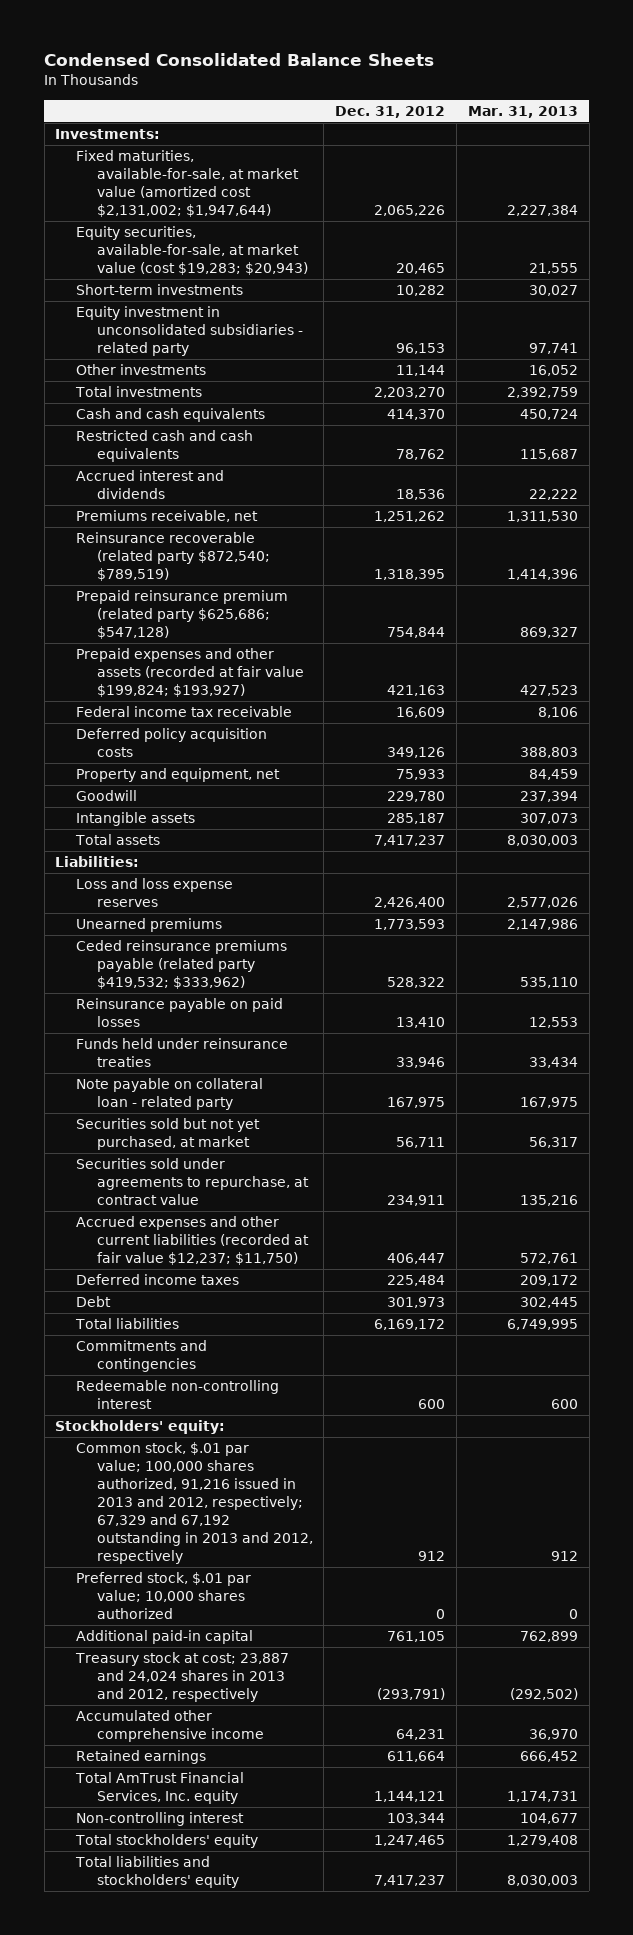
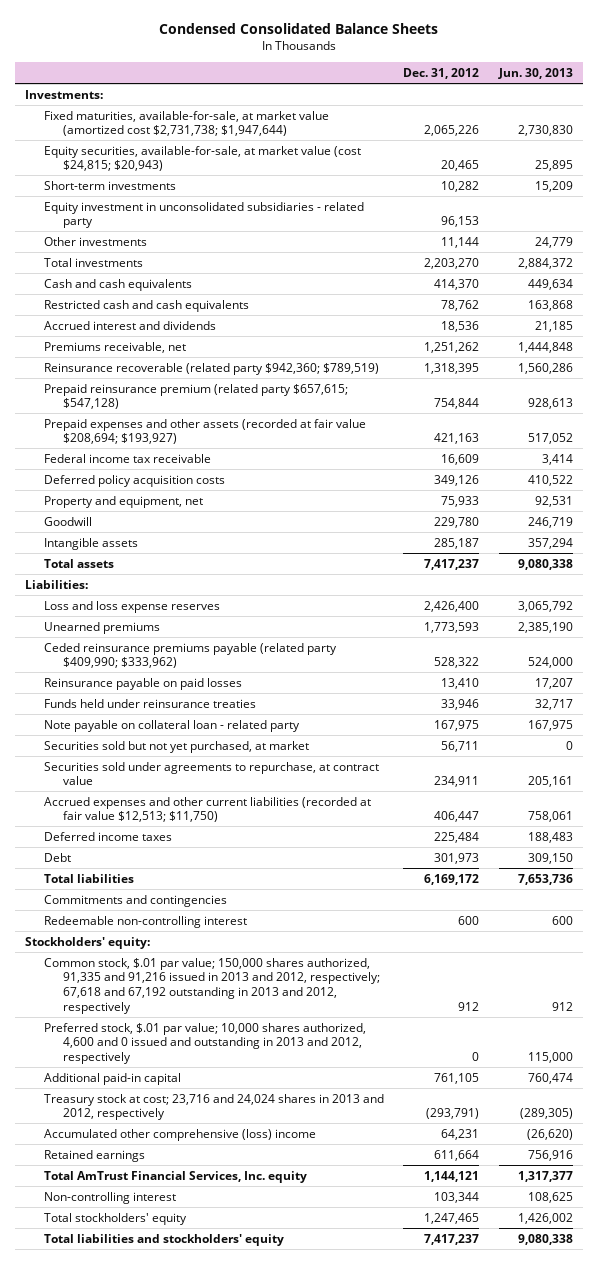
[467,105,578,118] Mar. 31, 2013 -> none
none -> [497,68,573,80] Jun. 30, 2013
[76,150,299,218] Fixed maturities, available-for-sale, at market value (amortized cost $2,131,002; $1,947,644) -> [44,110,330,137] Fixed maturities, available-for-sale, at market value (amortized cost $2,731,738; $1,947,644)
[76,226,308,276] Equity securities, available-for-sale, at market value (cost $19,283; $20,943) -> [44,145,362,172] Equity securities, available-for-sale, at market value (cost $24,815; $20,943)
[76,532,270,582] Reinsurance recoverable (related party $872,540; $789,519) -> [44,362,380,375] Reinsurance recoverable (related party $942,360; $789,519)
[76,590,289,640] Prepaid reinsurance premium (related party $625,686; $547,128) -> [44,383,349,410] Prepaid reinsurance premium (related party $657,615; $547,128)
[76,648,304,698] Prepaid expenses and other assets (recorded at fair value $199,824; $193,927) -> [44,418,367,445] Prepaid expenses and other assets (recorded at fair value $208,694; $193,927)
[76,940,288,990] Ceded reinsurance premiums payable (related party $419,532; $333,962) -> [44,642,338,669] Ceded reinsurance premiums payable (related party $409,990; $333,962)
[76,1216,309,1266] Accrued expenses and other current liabilities (recorded at fair value $12,237; $11,750) -> [44,796,372,823] Accrued expenses and other current liabilities (recorded at fair value $12,513; $11,750)
[76,1442,313,1565] Common stock, $.01 par value; 100,000 shares authorized, 91,216 issued in 2013 and 2012, respectively; 67,329 and 67,192 outstanding in 2013 and 2012, respectively -> [44,957,380,1014] Common stock, $.01 par value; 150,000 shares authorized, 91,335 and 91,216 issued in 2013 and 2012, respectively; 67,618 and 67,192 outstanding in 2013 and 2012, respectively
[76,1572,252,1620] Preferred stock, $.01 par value; 10,000 shares authorized -> [44,1022,367,1065] Preferred stock, $.01 par value; 10,000 shares authorized, 4,600 and 0 issued and outstanding in 2013 and 2012, respectively
[75,1652,290,1703] Treasury stock at cost; 23,887 and 24,024 shares in 2013 and 2012, respectively -> [44,1093,385,1121] Treasury stock at cost; 23,716 and 24,024 shares in 2013 and 2012, respectively
[76,1710,264,1743] Accumulated other comprehensive income -> [44,1128,317,1141] Accumulated other comprehensive (loss) income

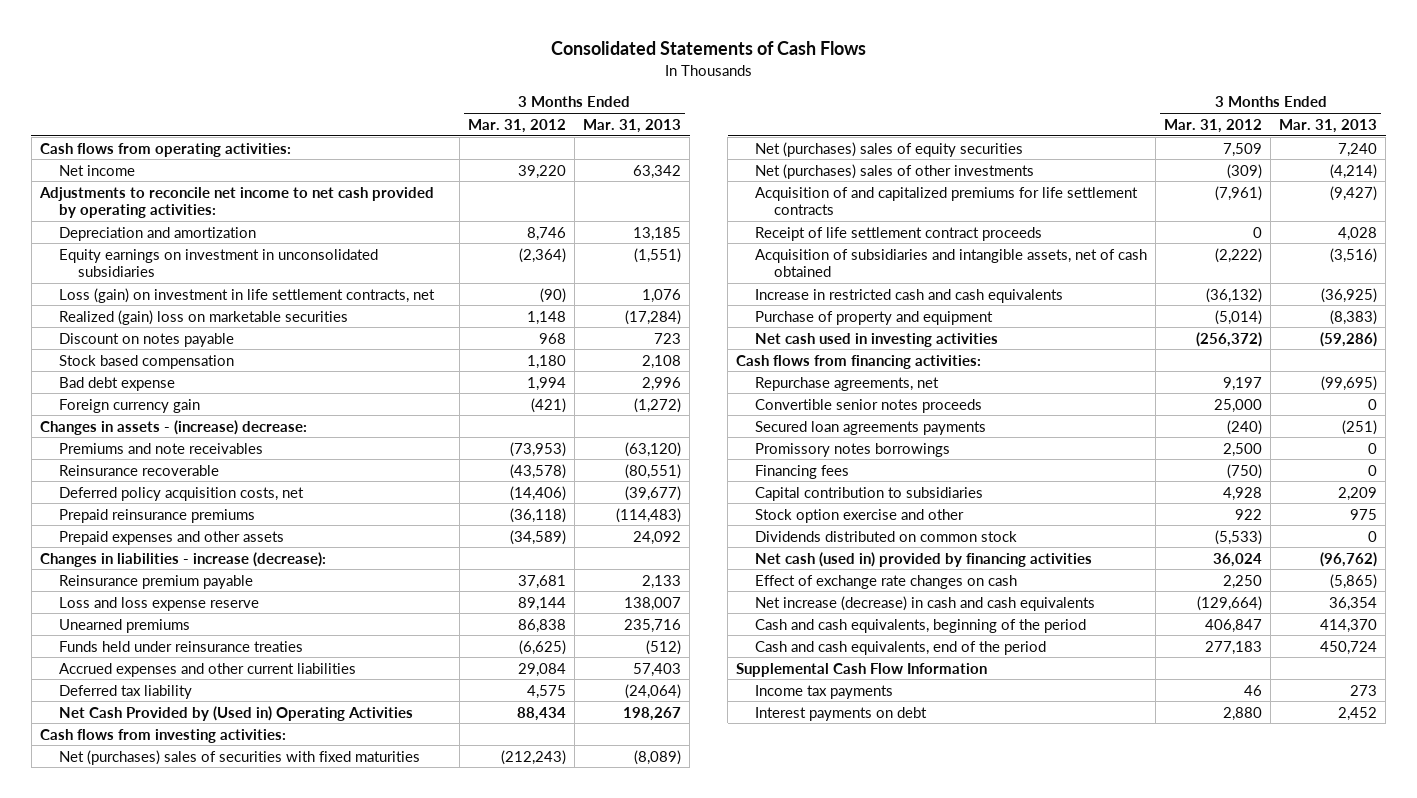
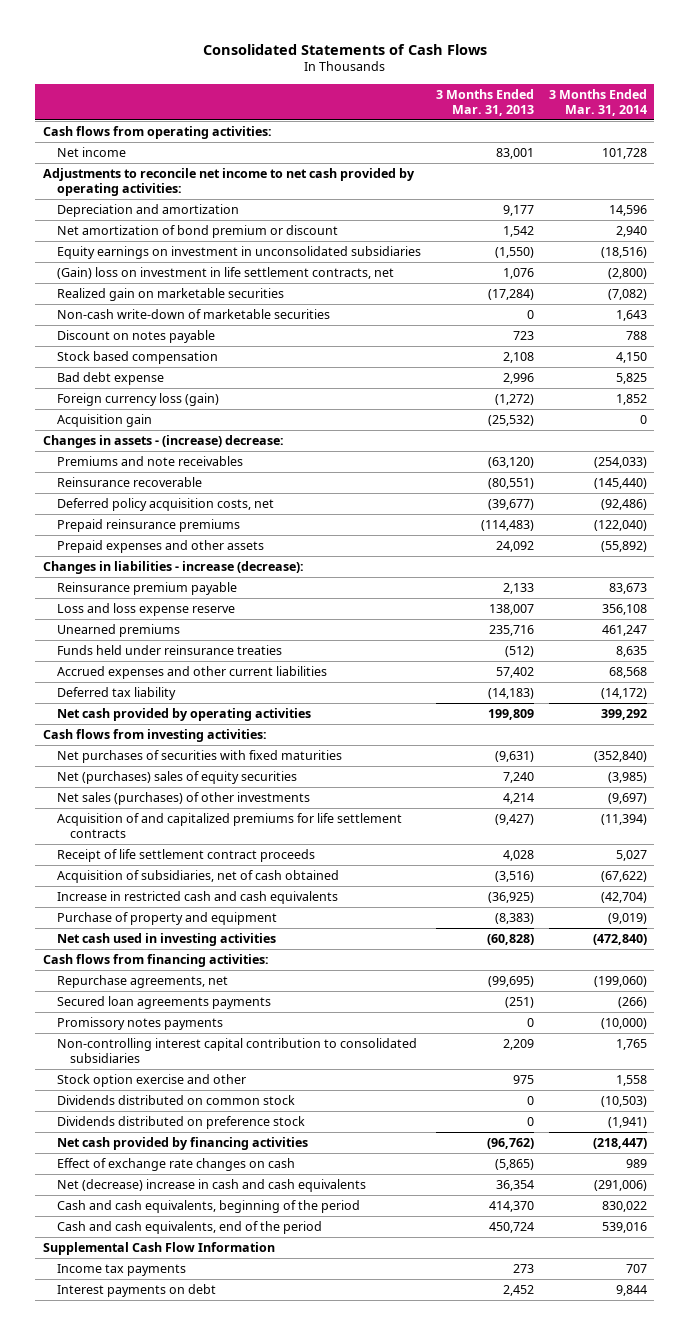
[467,118,566,133] Mar. 31, 2012 -> none
none -> [548,88,647,116] 3 Months Ended Mar. 31, 2014
[632,164,681,179] 63,342 -> [495,147,534,159] 83,001
[632,226,681,241] 13,185 -> [502,204,534,216] 9,177
none -> [56,224,338,238] Net amortization of bond premium or discount
[633,247,681,263] (1,551) -> [494,246,534,258] (1,550)
[58,287,435,303] Loss (gain) on investment in life settlement contracts, net -> [56,266,394,279] (Gain) loss on investment in life settlement contracts, net
[58,309,348,325] Realized (gain) loss on marketable securities -> [56,287,284,301] Realized gain on marketable securities
none -> [56,308,330,319] Non-cash write-down of marketable securities
[58,398,200,413] Foreign currency gain -> [56,392,219,406] Foreign currency loss (gain)
none -> [56,413,152,427] Acquisition gain
[632,662,681,677] 57,403 -> [495,666,534,678] 57,402
[624,683,681,699] (24,064) -> [487,687,534,699] (14,183)
[58,705,413,721] Net Cash Provided by (Used in) Operating Activities -> [56,707,311,721] Net cash provided by operating activities
[622,706,681,721] 198,267 -> [487,708,534,720] 199,809
[58,749,420,765] Net (purchases) sales of securities with fixed maturities -> [56,749,342,763] Net purchases of securities with fixed maturities
[633,749,681,765] (8,089) -> [494,750,534,762] (9,631)
[755,163,1035,179] Net (purchases) sales of other investments -> [56,791,310,805] Net sales (purchases) of other investments
[1330,163,1378,179] (4,214) -> [502,792,534,804] 4,214
[755,248,1148,278] Acquisition of subsidiaries and intangible assets, net of cash obtained -> [56,869,339,883] Acquisition of subsidiaries, net of cash obtained
[1320,331,1378,347] (59,286) -> [486,933,534,945] (60,828)
[755,398,983,413] Convertible senior notes proceeds -> none
[755,464,850,479] Financing fees -> none
[755,442,951,457] Promissory notes borrowings -> [56,1016,223,1030] Promissory notes payments
[755,486,984,501] Capital contribution to subsidiaries -> [56,1037,417,1063] Non-controlling interest capital contribution to consolidated subsidiaries
none -> [56,1115,305,1129] Dividends distributed on preference stock
[755,551,1093,567] Net cash (used in) provided by financing activities -> [56,1136,308,1150] Net cash provided by financing activities
[755,595,1096,611] Net increase (decrease) in cash and cash equivalents -> [56,1178,366,1192] Net (decrease) increase in cash and cash equivalents

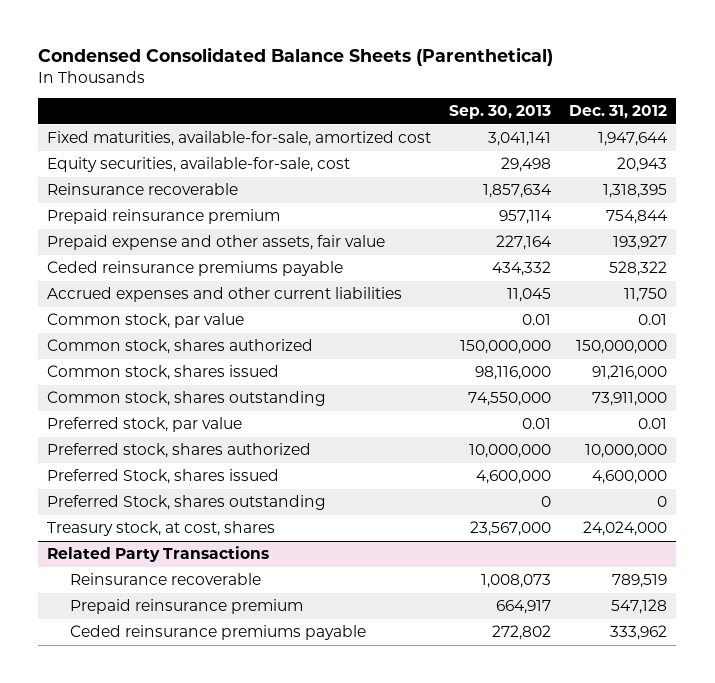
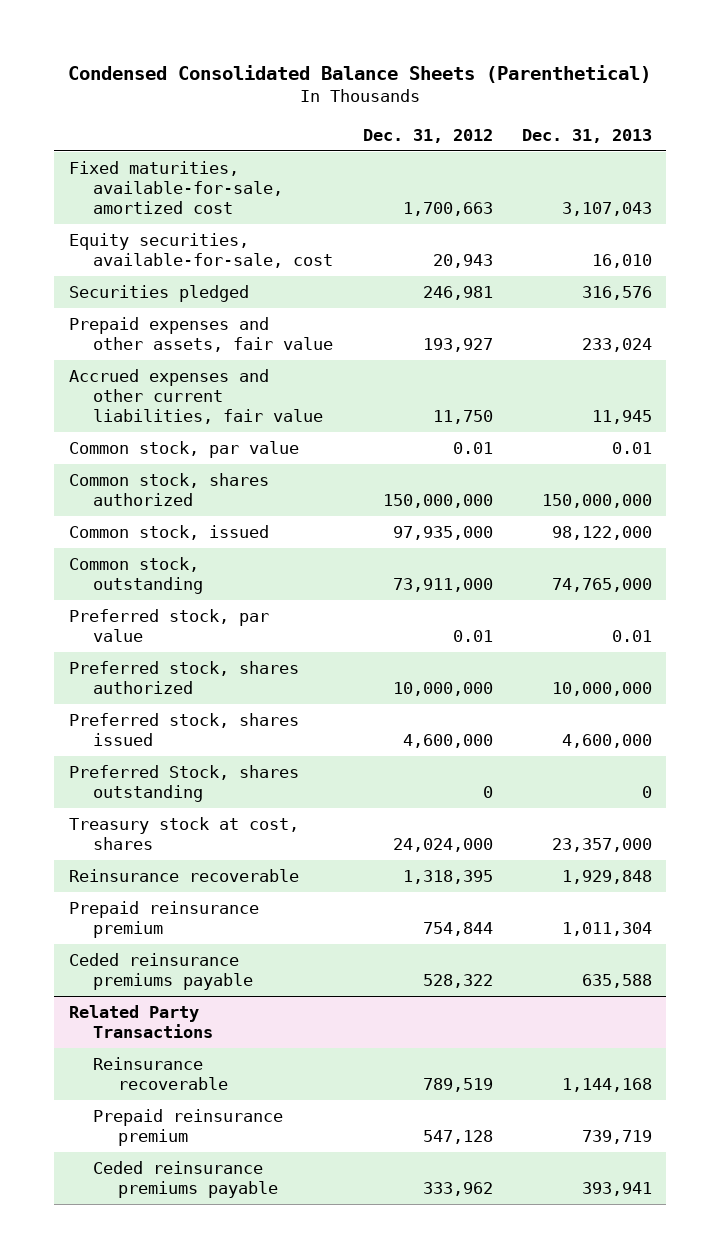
[449,105,552,120] Sep. 30, 2013 -> none
none -> [521,128,652,143] Dec. 31, 2013
[598,132,669,147] 1,947,644 -> [402,202,493,217] 1,700,663
none -> [68,285,249,303] Securities pledged
[47,235,386,251] Prepaid expense and other assets, fair value -> [68,317,334,353] Prepaid expenses and other assets, fair value
[47,287,403,303] Accrued expenses and other current liabilities -> [68,369,324,425] Accrued expenses and other current liabilities, fair value
[47,365,280,381] Common stock, shares issued -> [68,525,269,541] Common stock, issued
[592,365,668,381] 91,216,000 -> [392,526,493,541] 97,935,000
[47,391,327,407] Common stock, shares outstanding -> [68,557,204,595] Common stock, outstanding
[47,469,280,485] Preferred Stock, shares issued -> [68,713,299,747] Preferred stock, shares issued
[47,521,276,537] Treasury stock, at cost, shares -> [68,817,299,851] Treasury stock at cost, shares
[47,183,239,196] Reinsurance recoverable -> [68,869,299,883] Reinsurance recoverable
[47,209,281,225] Prepaid reinsurance premium -> [68,901,259,939] Prepaid reinsurance premium
[47,261,344,277] Ceded reinsurance premiums payable -> [68,953,254,991] Ceded reinsurance premiums payable

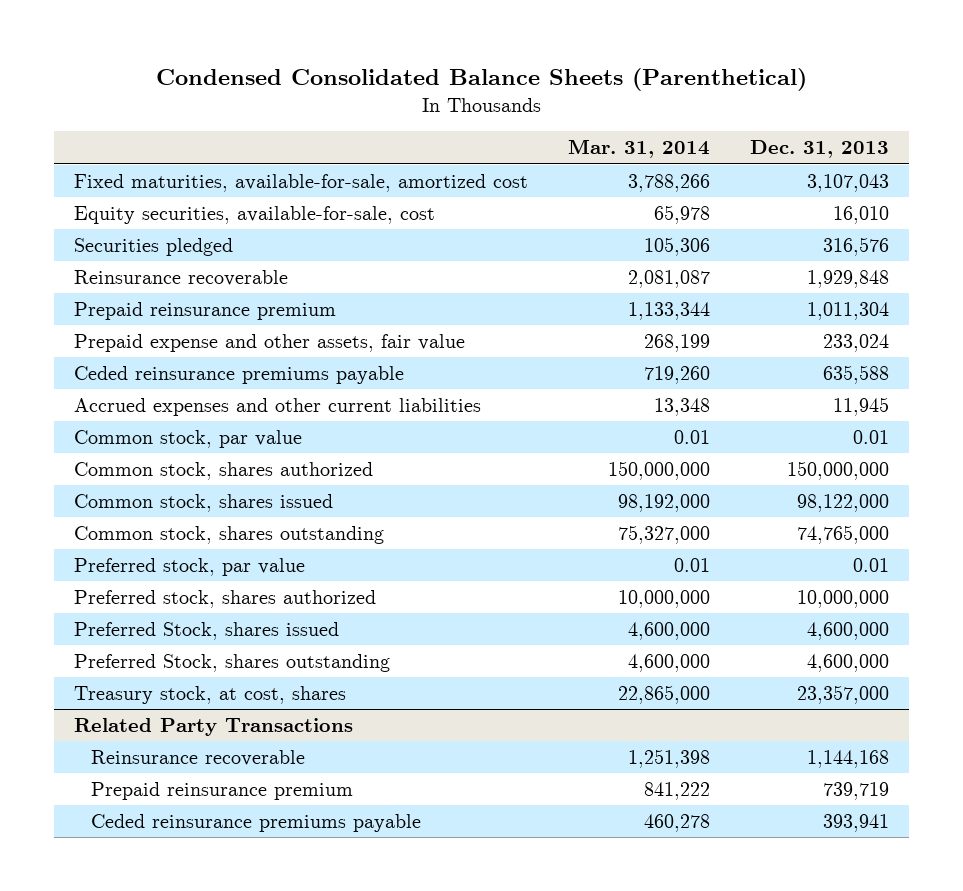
[362,128,493,143] Dec. 31, 2012 -> none
none -> [568,139,711,159] Mar. 31, 2014
[68,869,299,883] Reinsurance recoverable -> [73,270,288,287] Reinsurance recoverable
[68,901,259,939] Prepaid reinsurance premium -> [73,302,336,321] Prepaid reinsurance premium
[68,317,334,353] Prepaid expenses and other assets, fair value -> [73,334,465,353] Prepaid expense and other assets, fair value
[68,953,254,991] Ceded reinsurance premiums payable -> [73,366,404,385] Ceded reinsurance premiums payable
[68,369,324,425] Accrued expenses and other current liabilities, fair value -> [73,398,481,417] Accrued expenses and other current liabilities
[68,525,269,541] Common stock, issued -> [73,494,333,513] Common stock, shares issued
[68,557,204,595] Common stock, outstanding -> [73,526,384,545] Common stock, shares outstanding
[68,713,299,747] Preferred stock, shares issued -> [73,622,339,641] Preferred Stock, shares issued
[641,786,652,799] 0 -> [807,654,890,673] 4,600,000
[68,817,299,851] Treasury stock at cost, shares -> [73,686,346,705] Treasury stock, at cost, shares

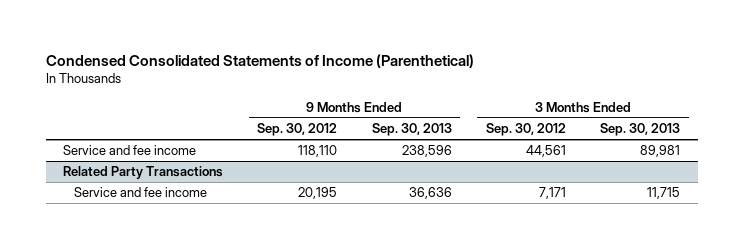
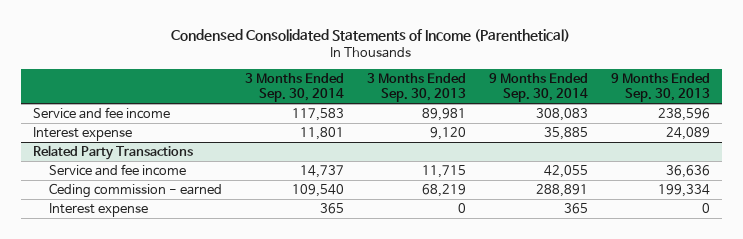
[257,123,338,137] Sep. 30, 2012 -> none
[485,123,566,137] Sep. 30, 2012 -> none
none -> [245,73,345,103] 3 Months Ended Sep. 30, 2014
none -> [489,73,589,103] 9 Months Ended Sep. 30, 2014
none -> [32,126,132,141] Interest expense
none -> [49,182,223,198] Ceding commission - earned
none -> [49,202,149,217] Interest expense

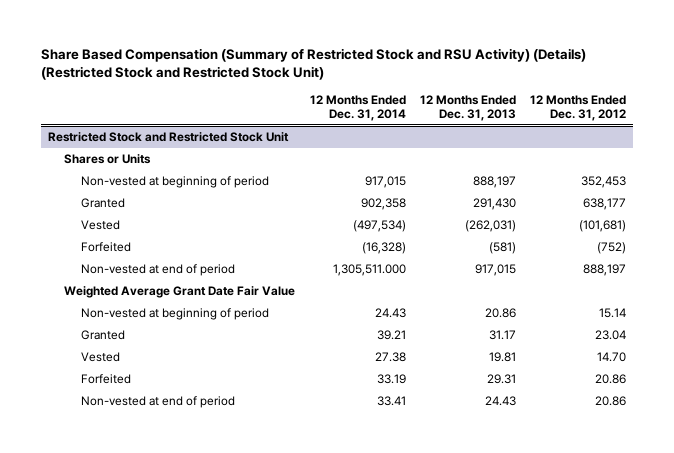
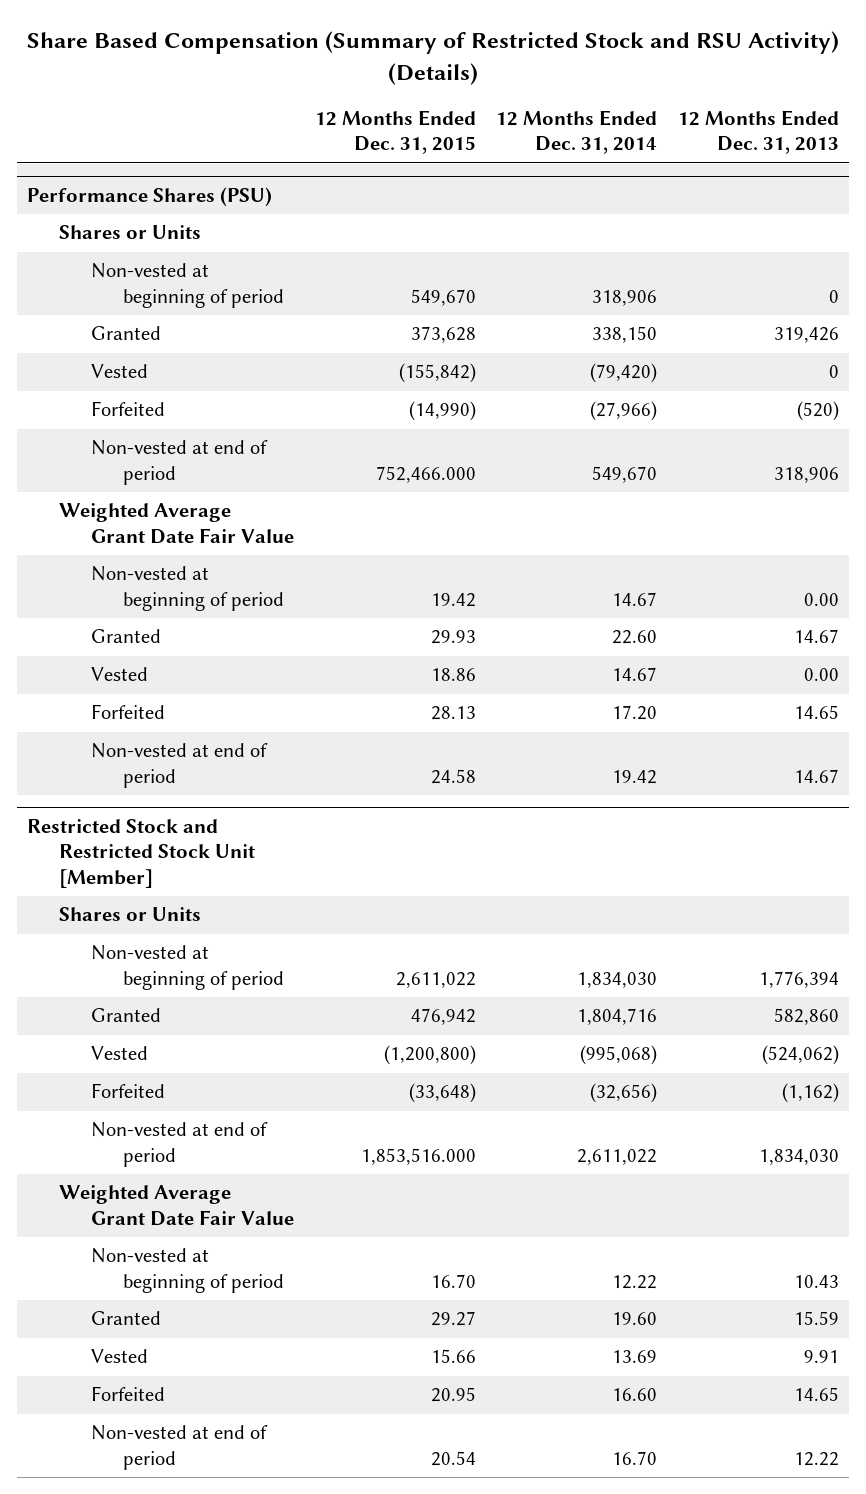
[40,48,586,81] Share Based Compensation (Summary of Restricted Stock and RSU Activity) (Details) (Restricted Stock and Restricted Stock Unit) -> [27,31,840,85] Share Based Compensation (Summary of Restricted Stock and RSU Activity) (Details)
[530,95,627,122] 12 Months Ended Dec. 31, 2012 -> none
none -> [314,110,476,155] 12 Months Ended Dec. 31, 2015
[47,132,289,143] Restricted Stock and Restricted Stock Unit -> none
none -> [26,187,272,208] Performance Shares (PSU)
[364,176,406,189] 917,015 -> [592,289,658,306] 318,906
[472,176,516,189] 888,197 -> [829,289,840,303] 0
[360,198,406,211] 902,358 -> [592,326,658,344] 338,150
[472,198,516,211] 291,430 -> [774,327,840,344] 319,426
[352,220,406,233] (497,534) -> [590,363,658,384] (79,420)
[464,220,516,233] (262,031) -> [829,365,840,379] 0
[361,242,406,255] (16,328) -> [590,401,658,422] (27,966)
[488,242,516,255] (581) -> [797,401,840,422] (520)
[332,264,406,277] 1,305,511.000 -> [592,465,658,483] 549,670
[474,264,516,277] 917,015 -> [774,466,840,483] 318,906
[374,308,406,319] 24.43 -> [612,591,658,606] 14.67
[484,308,516,319] 20.86 -> [804,592,840,606] 0.00
[376,330,406,341] 39.21 -> [612,630,658,645] 22.60
[488,330,516,341] 31.17 -> [794,629,840,644] 14.67
[374,352,406,363] 27.38 -> [612,667,658,682] 14.67
[488,352,516,363] 19.81 -> [804,668,840,682] 0.00
[376,374,406,385] 33.19 -> [612,705,658,721] 17.20
[486,374,516,385] 29.31 -> [794,705,840,720] 14.65
[376,396,406,407] 33.41 -> [612,769,658,784] 19.42
[484,396,516,407] 24.43 -> [794,768,840,783] 14.67
none -> [26,819,256,888] Restricted Stock and Restricted Stock Unit [Member]
none -> [59,907,202,922] Shares or Units
none -> [91,945,285,990] Non-vested at beginning of period
none -> [91,1008,162,1023] Granted
none -> [91,1046,149,1061] Vested
none -> [91,1083,166,1099] Forfeited
none -> [91,1122,269,1167] Non-vested at end of period
none -> [59,1185,295,1226] Weighted Average Grant Date Fair Value
none -> [91,1248,285,1293] Non-vested at beginning of period
none -> [91,1311,162,1326] Granted
none -> [91,1349,149,1364] Vested
none -> [91,1386,166,1402] Forfeited
none -> [91,1425,269,1470] Non-vested at end of period

